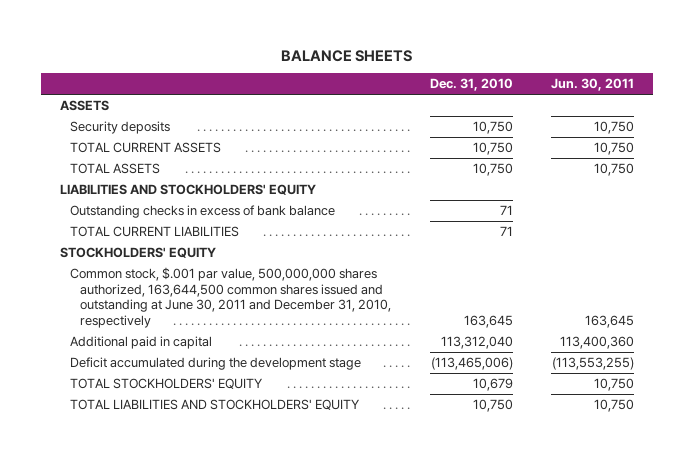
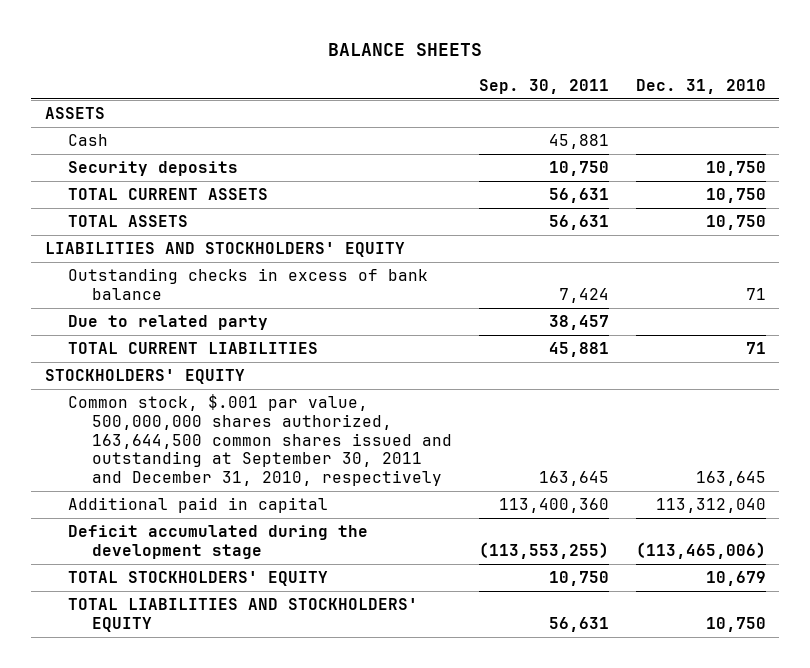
[550,78,634,92] Jun. 30, 2011 -> none
none -> [478,79,609,95] Sep. 30, 2011
none -> [68,134,109,147] Cash
none -> [68,315,269,331] Due to related party
[70,267,392,328] Common stock, $.001 par value, 500,000,000 shares authorized, 163,644,500 common shares issued and outstanding at June 30, 2011 and December 31, 2010, respectively -> [68,394,453,487] Common stock, $.001 par value, 500,000,000 shares authorized, 163,644,500 common shares issued and outstanding at September 30, 2011 and December 31, 2010, respectively

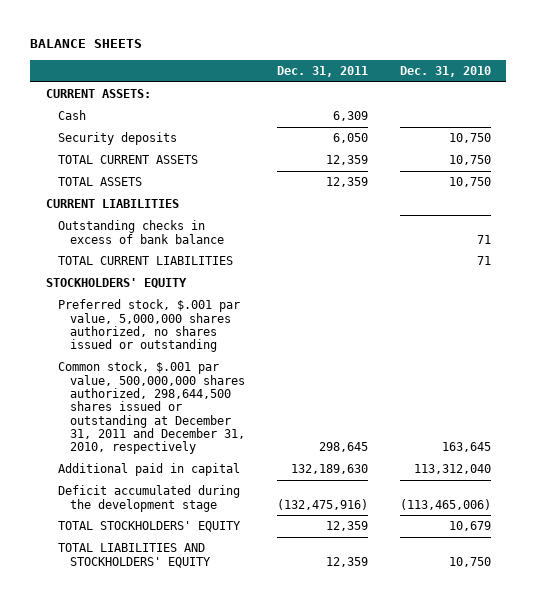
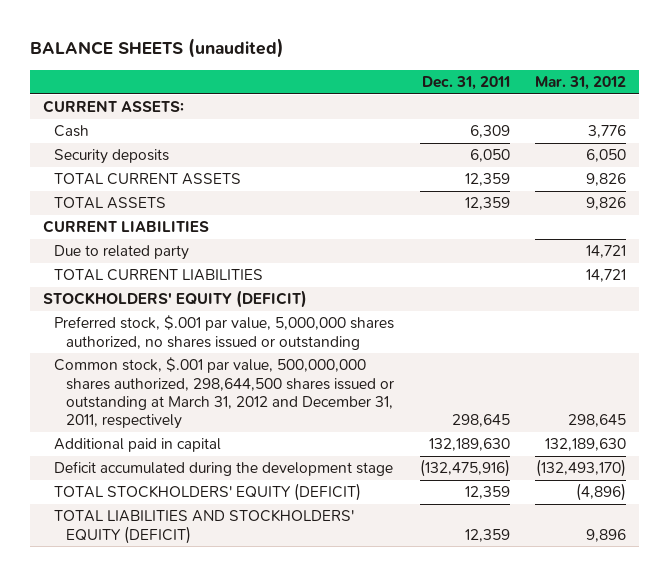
[30,39,143,49] BALANCE SHEETS -> [30,38,285,59] BALANCE SHEETS (unaudited)
[399,65,491,77] Dec. 31, 2010 -> none
none -> [535,75,627,90] Mar. 31, 2012
[58,220,225,244] Outstanding checks in excess of bank balance -> none
none -> [54,245,190,261] Due to related party
[46,278,188,289] STOCKHOLDERS' EQUITY -> [42,290,307,309] STOCKHOLDERS' EQUITY (DEFICIT)
[58,361,246,455] Common stock, $.001 par value, 500,000,000 shares authorized, 298,644,500 shares issued or outstanding at December 31, 2011 and December 31, 2010, respectively -> [54,357,394,430] Common stock, $.001 par value, 500,000,000 shares authorized, 298,644,500 shares issued or outstanding at March 31, 2012 and December 31, 2011, respectively
[58,521,242,533] TOTAL STOCKHOLDERS' EQUITY -> [54,483,362,502] TOTAL STOCKHOLDERS' EQUITY (DEFICIT)
[58,543,212,568] TOTAL LIABILITIES AND STOCKHOLDERS' EQUITY -> [54,509,355,544] TOTAL LIABILITIES AND STOCKHOLDERS' EQUITY (DEFICIT)

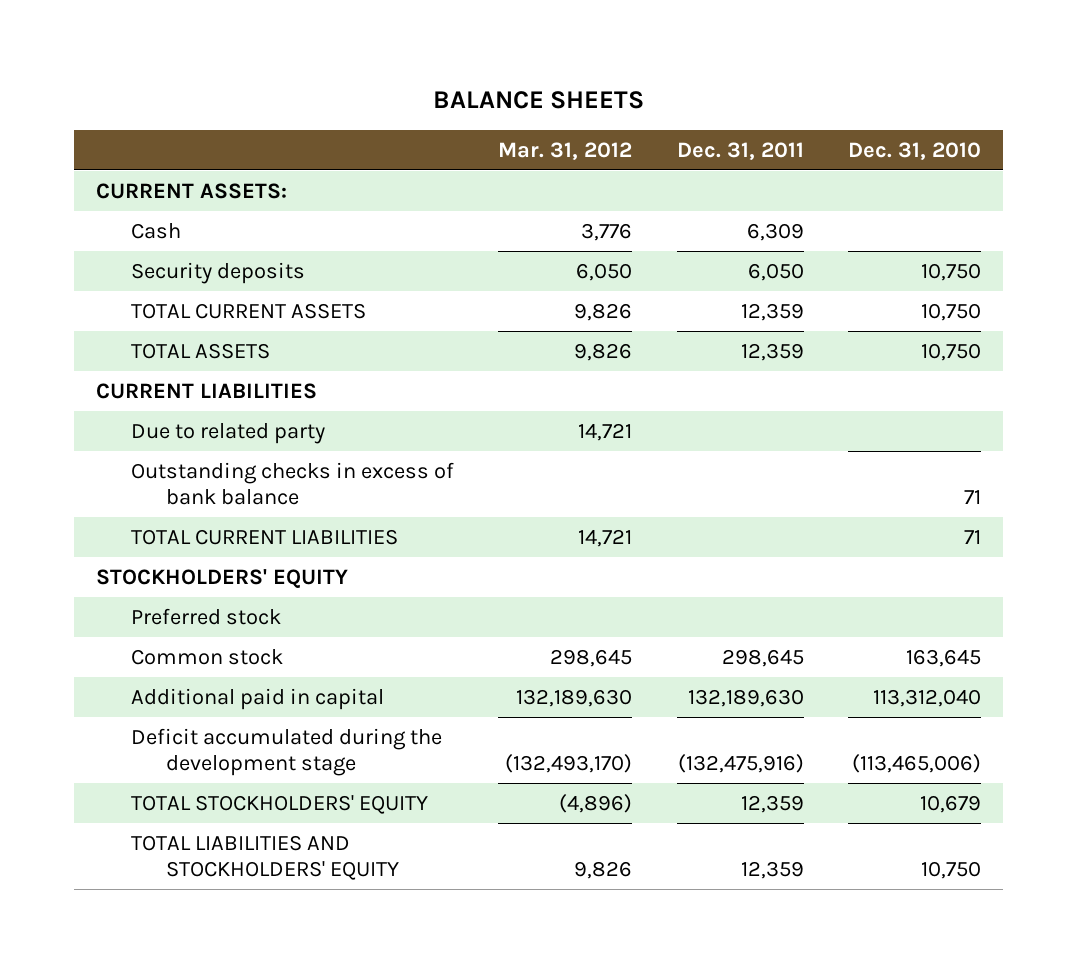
[30,38,285,59] BALANCE SHEETS (unaudited) -> [432,91,644,110] BALANCE SHEETS
none -> [848,141,982,160] Dec. 31, 2010
none -> [130,461,454,506] Outstanding checks in excess of bank balance
[42,290,307,309] STOCKHOLDERS' EQUITY (DEFICIT) -> [96,568,349,588] STOCKHOLDERS' EQUITY
[54,315,395,350] Preferred stock, $.001 par value, 5,000,000 shares authorized, no shares issued or outstanding -> [130,607,281,625] Preferred stock
[54,357,394,430] Common stock, $.001 par value, 500,000,000 shares authorized, 298,644,500 shares issued or outstanding at March 31, 2012 and December 31, 2011, respectively -> [130,648,283,665] Common stock
[54,483,362,502] TOTAL STOCKHOLDERS' EQUITY (DEFICIT) -> [130,794,428,814] TOTAL STOCKHOLDERS' EQUITY
[54,509,355,544] TOTAL LIABILITIES AND STOCKHOLDERS' EQUITY (DEFICIT) -> [130,834,399,881] TOTAL LIABILITIES AND STOCKHOLDERS' EQUITY
[586,528,627,542] 9,896 -> [574,861,633,880] 9,826

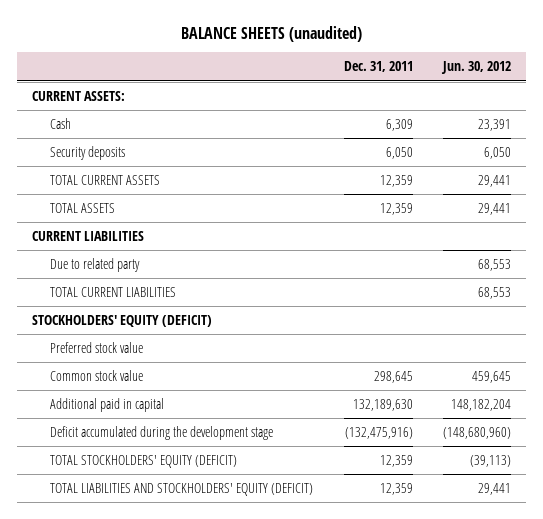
[432,91,644,110] BALANCE SHEETS -> [180,25,362,42] BALANCE SHEETS (unaudited)
[498,141,633,160] Mar. 31, 2012 -> none
[848,141,982,160] Dec. 31, 2010 -> none
none -> [440,61,511,75] Jun. 30, 2012
[130,461,454,506] Outstanding checks in excess of bank balance -> none
[96,568,349,588] STOCKHOLDERS' EQUITY -> [32,315,213,328] STOCKHOLDERS' EQUITY (DEFICIT)
[130,607,281,625] Preferred stock -> [50,342,144,354] Preferred stock value
[130,648,283,665] Common stock -> [50,370,144,382] Common stock value
[130,794,428,814] TOTAL STOCKHOLDERS' EQUITY -> [50,455,238,469] TOTAL STOCKHOLDERS' EQUITY (DEFICIT)
[130,834,399,881] TOTAL LIABILITIES AND STOCKHOLDERS' EQUITY -> [50,483,314,497] TOTAL LIABILITIES AND STOCKHOLDERS' EQUITY (DEFICIT)

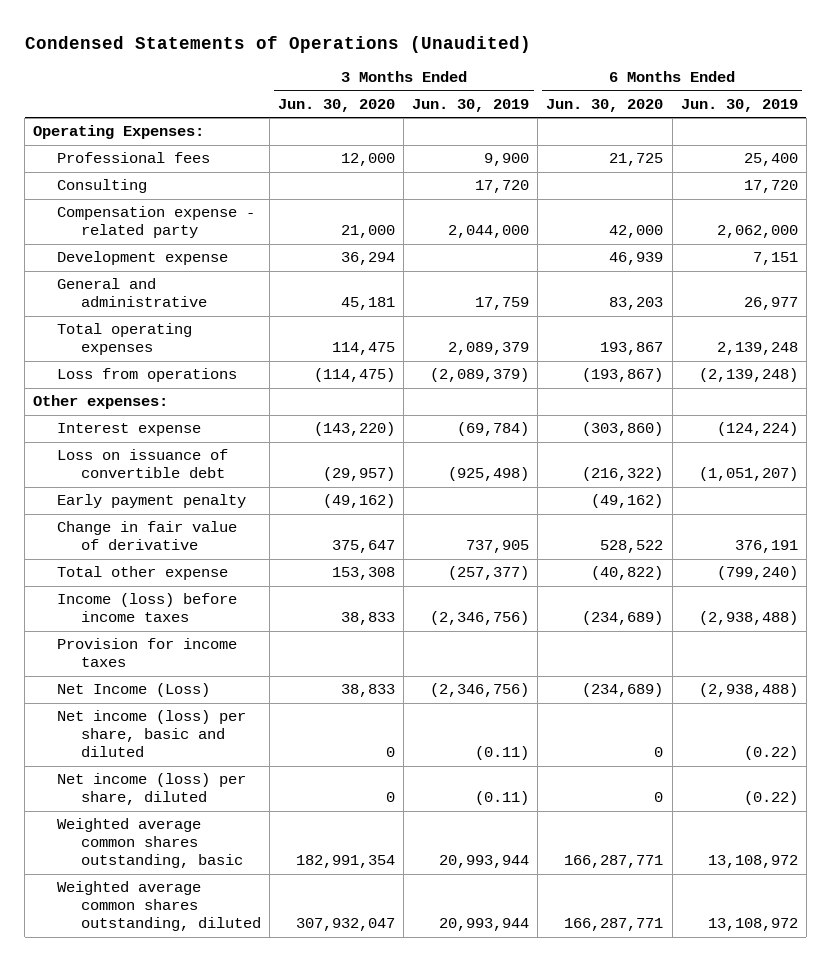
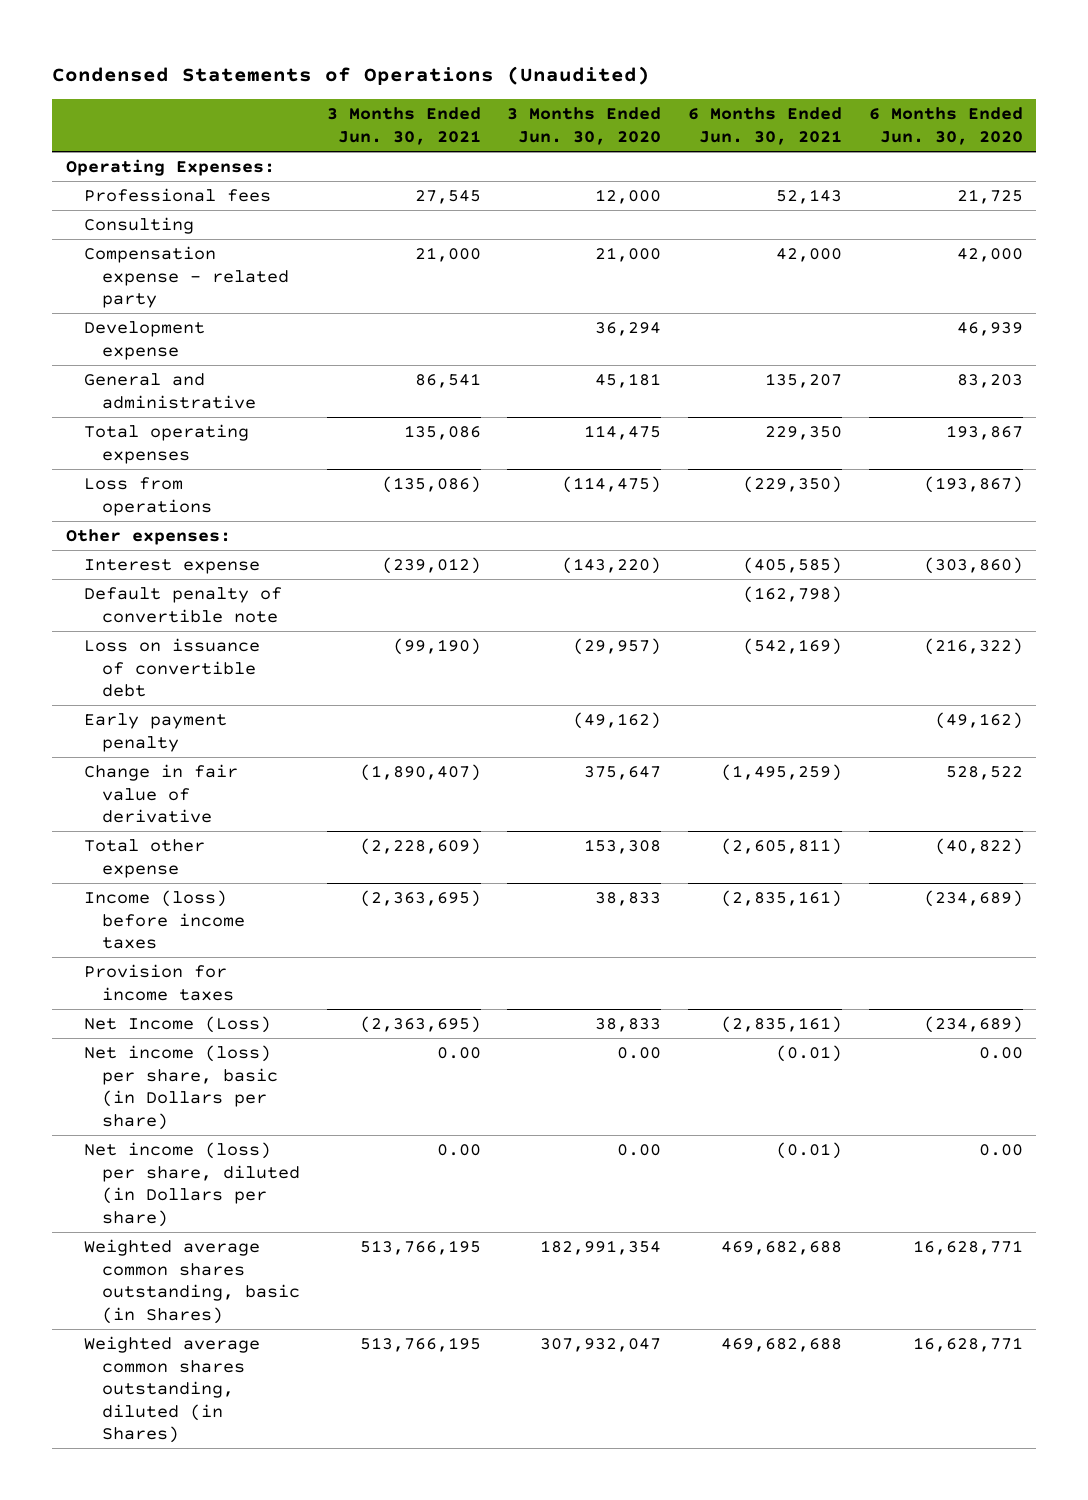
[412,99,530,113] Jun. 30, 2019 -> none
[680,99,798,113] Jun. 30, 2019 -> none
none -> [326,107,481,145] 3 Months Ended Jun. 30, 2021
none -> [687,107,842,145] 6 Months Ended Jun. 30, 2021
none -> [83,587,282,623] Default penalty of convertible note
[57,710,247,758] Net income (loss) per share, basic and diluted -> [83,1045,278,1130] Net income (loss) per share, basic (in Dollars per share)
[386,747,396,758] 0 -> [617,1047,662,1060] 0.00
[654,747,664,758] 0 -> [978,1047,1023,1060] 0.00
[57,773,247,806] Net income (loss) per share, diluted -> [83,1142,300,1227] Net income (loss) per share, diluted (in Dollars per share)
[386,792,396,803] 0 -> [617,1144,662,1157] 0.00
[654,792,664,803] 0 -> [978,1144,1023,1157] 0.00
[57,818,243,869] Weighted average common shares outstanding, basic -> [83,1239,300,1324] Weighted average common shares outstanding, basic (in Shares)
[564,855,664,869] 166,287,771 -> [912,1240,1023,1256] 16,628,771
[57,881,261,932] Weighted average common shares outstanding, diluted -> [83,1336,260,1444] Weighted average common shares outstanding, diluted (in Shares)
[564,918,664,932] 166,287,771 -> [912,1337,1023,1353] 16,628,771

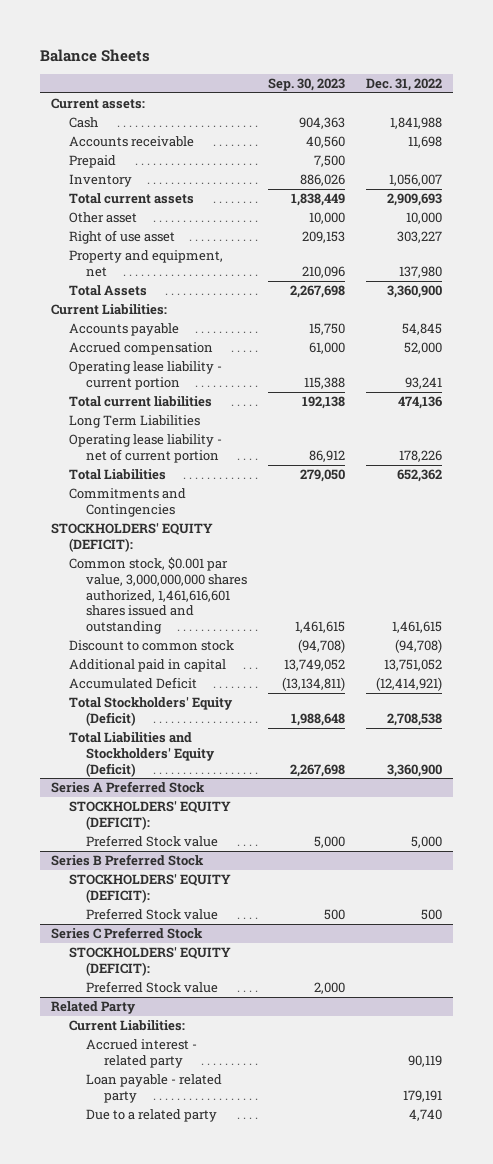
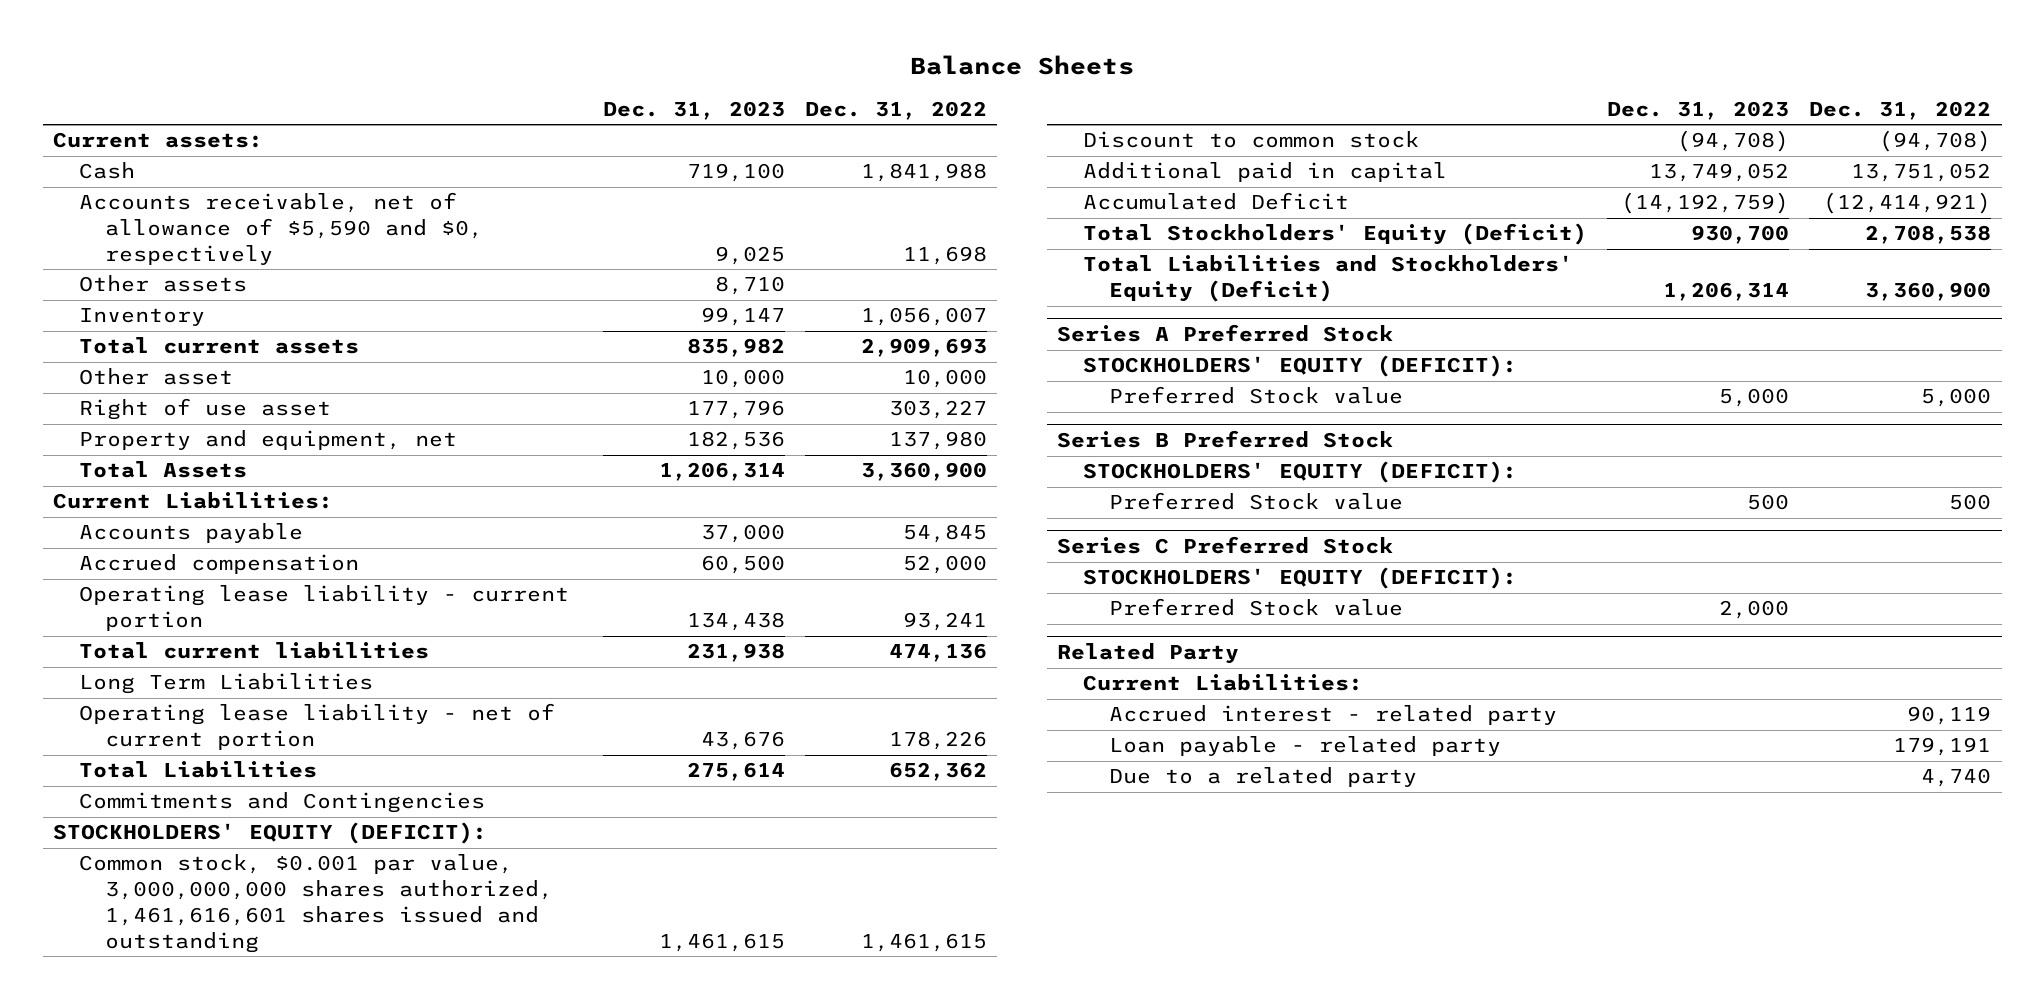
[268,77,346,91] Sep. 30, 2023 -> none
none -> [602,100,785,120] Dec. 31, 2023
[68,155,116,169] Prepaid -> none
[68,136,194,148] Accounts receivable -> [78,192,483,265] Accounts receivable, net of allowance of $5,590 and $0, respectively
none -> [78,275,247,293] Other assets

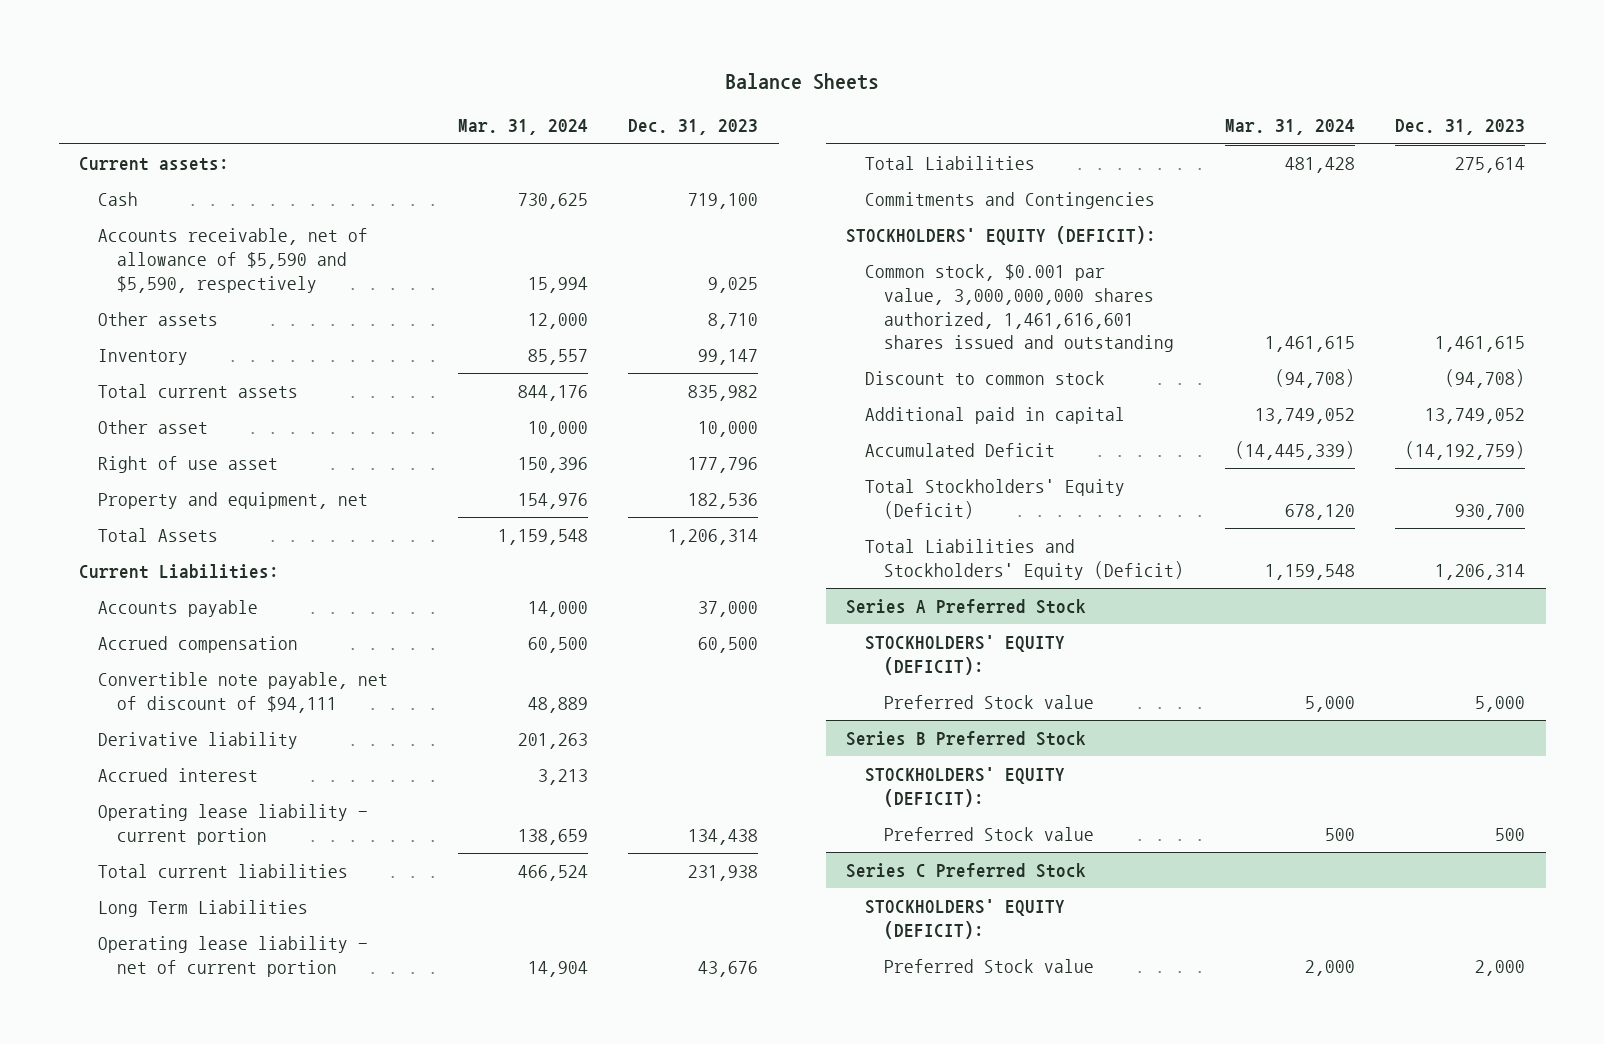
[805,100,988,120] Dec. 31, 2022 -> none
none -> [457,119,588,136] Mar. 31, 2024
[78,192,483,265] Accounts receivable, net of allowance of $5,590 and $0, respectively -> [98,228,369,293] Accounts receivable, net of allowance of $5,590 and $5,590, respectively
none -> [98,672,389,713] Convertible note payable, net of discount of $94,111
none -> [98,732,299,750] Derivative liability
none -> [98,768,259,783] Accrued interest
[1057,643,1240,665] Related Party -> none
[1083,674,1364,692] Current Liabilities: -> none
[1109,705,1558,726] Accrued interest - related party -> none
[1109,736,1502,757] Loan payable - related party -> none
[1109,767,1418,788] Due to a related party -> none

